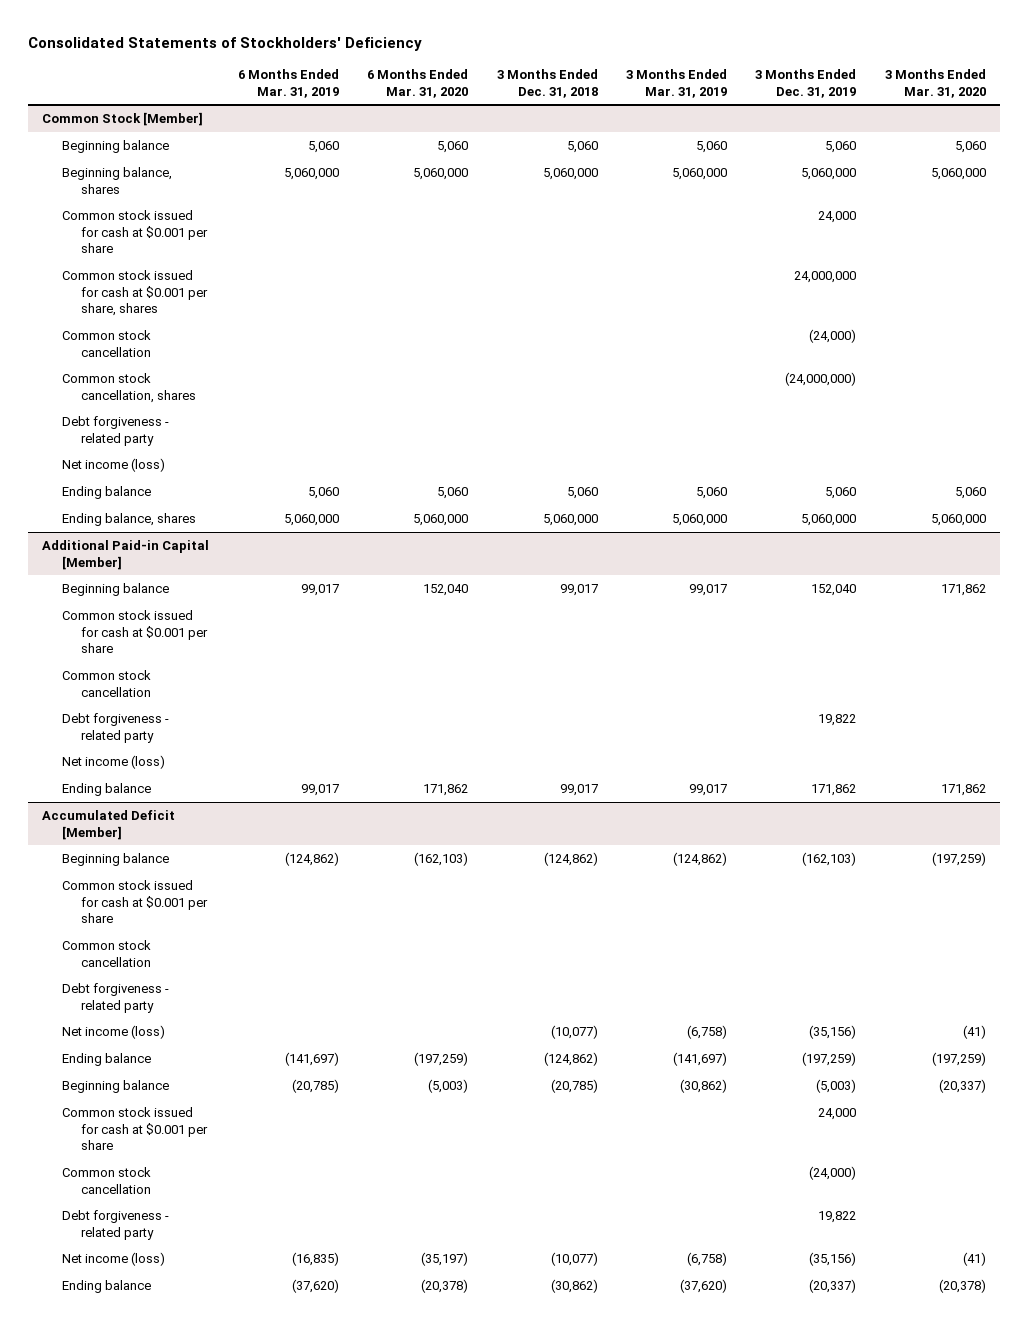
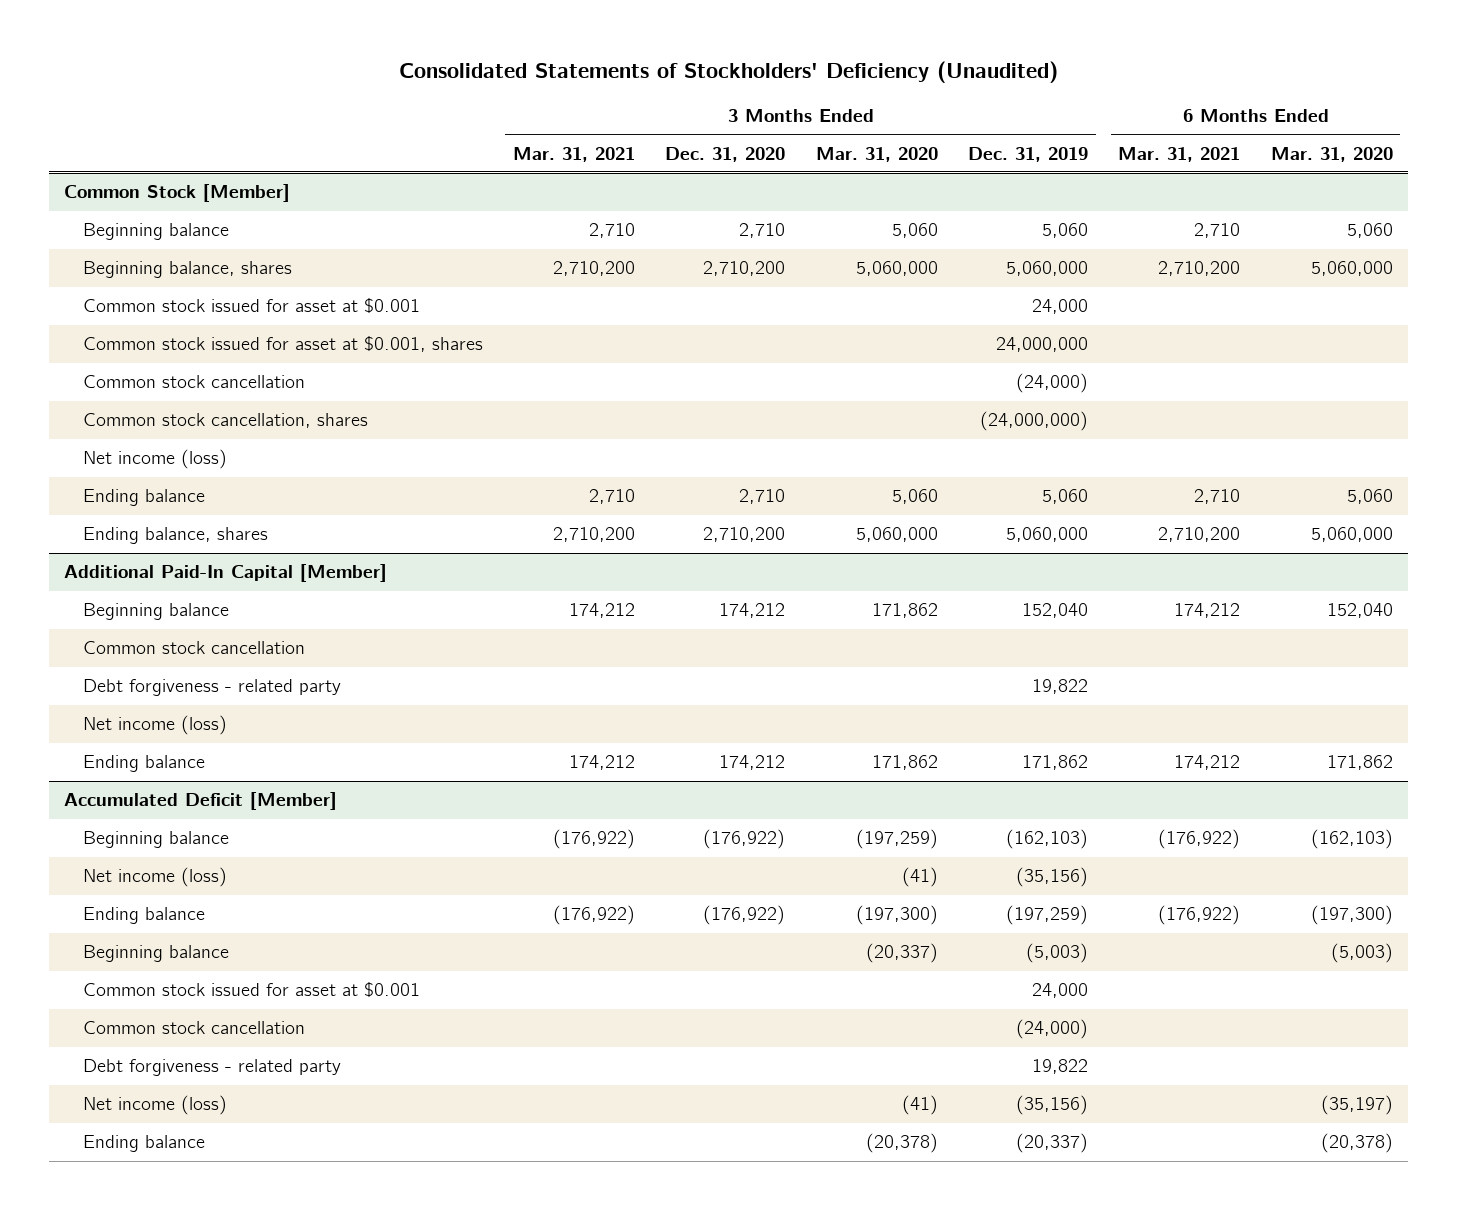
[28,37,423,52] Consolidated Statements of Stockholders' Deficiency -> [398,61,1058,84] Consolidated Statements of Stockholders' Deficiency (Unaudited)
[237,68,339,98] 6 Months Ended Mar. 31, 2019 -> none
[496,68,598,98] 3 Months Ended Dec. 31, 2018 -> none
[625,68,727,98] 3 Months Ended Mar. 31, 2019 -> none
none -> [512,146,635,162] Mar. 31, 2021
none -> [665,146,786,162] Dec. 31, 2020
none -> [1118,146,1241,162] Mar. 31, 2021
[61,209,209,254] Common stock issued for cash at $0.001 per share -> [82,298,420,314] Common stock issued for asset at $0.001
[61,269,209,317] Common stock issued for cash at $0.001 per share, shares -> [82,336,483,353] Common stock issued for asset at $0.001, shares
[61,415,169,446] Debt forgiveness - related party -> none
[42,539,210,570] Additional Paid-in Capital [Member] -> [64,564,388,583] Additional Paid-In Capital [Member]
[61,609,209,654] Common stock issued for cash at $0.001 per share -> none
[61,879,209,924] Common stock issued for cash at $0.001 per share -> none
[61,939,152,967] Common stock cancellation -> none
[61,982,169,1013] Debt forgiveness - related party -> none
[414,1051,469,1066] (197,259) -> [1310,905,1393,926] (197,300)
[931,1051,986,1066] (197,259) -> [855,905,938,926] (197,300)
[61,1106,209,1151] Common stock issued for cash at $0.001 per share -> [82,982,420,998] Common stock issued for asset at $0.001

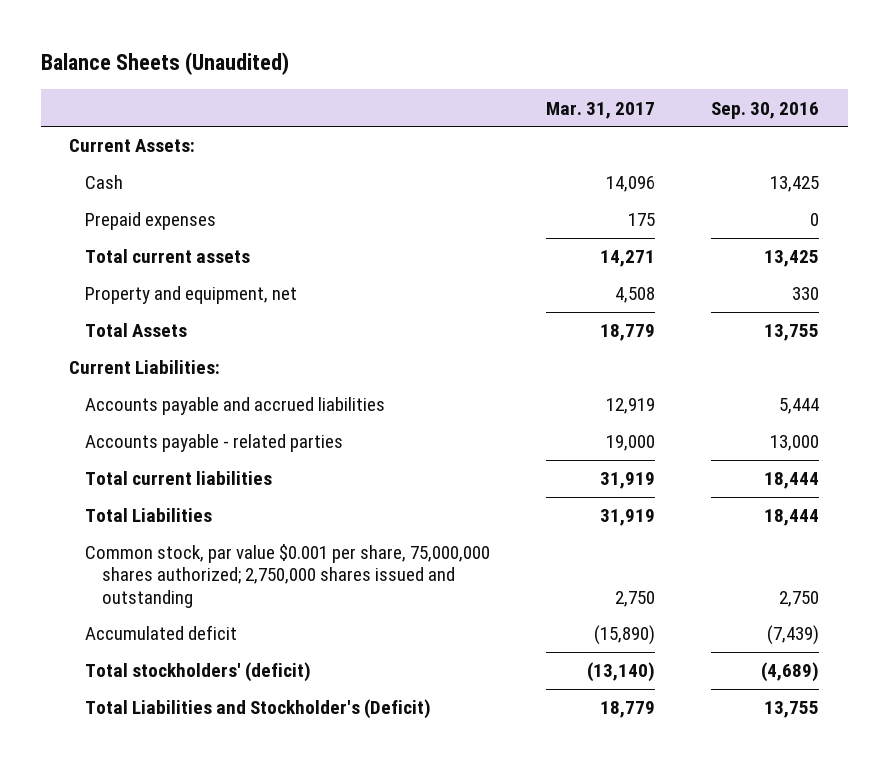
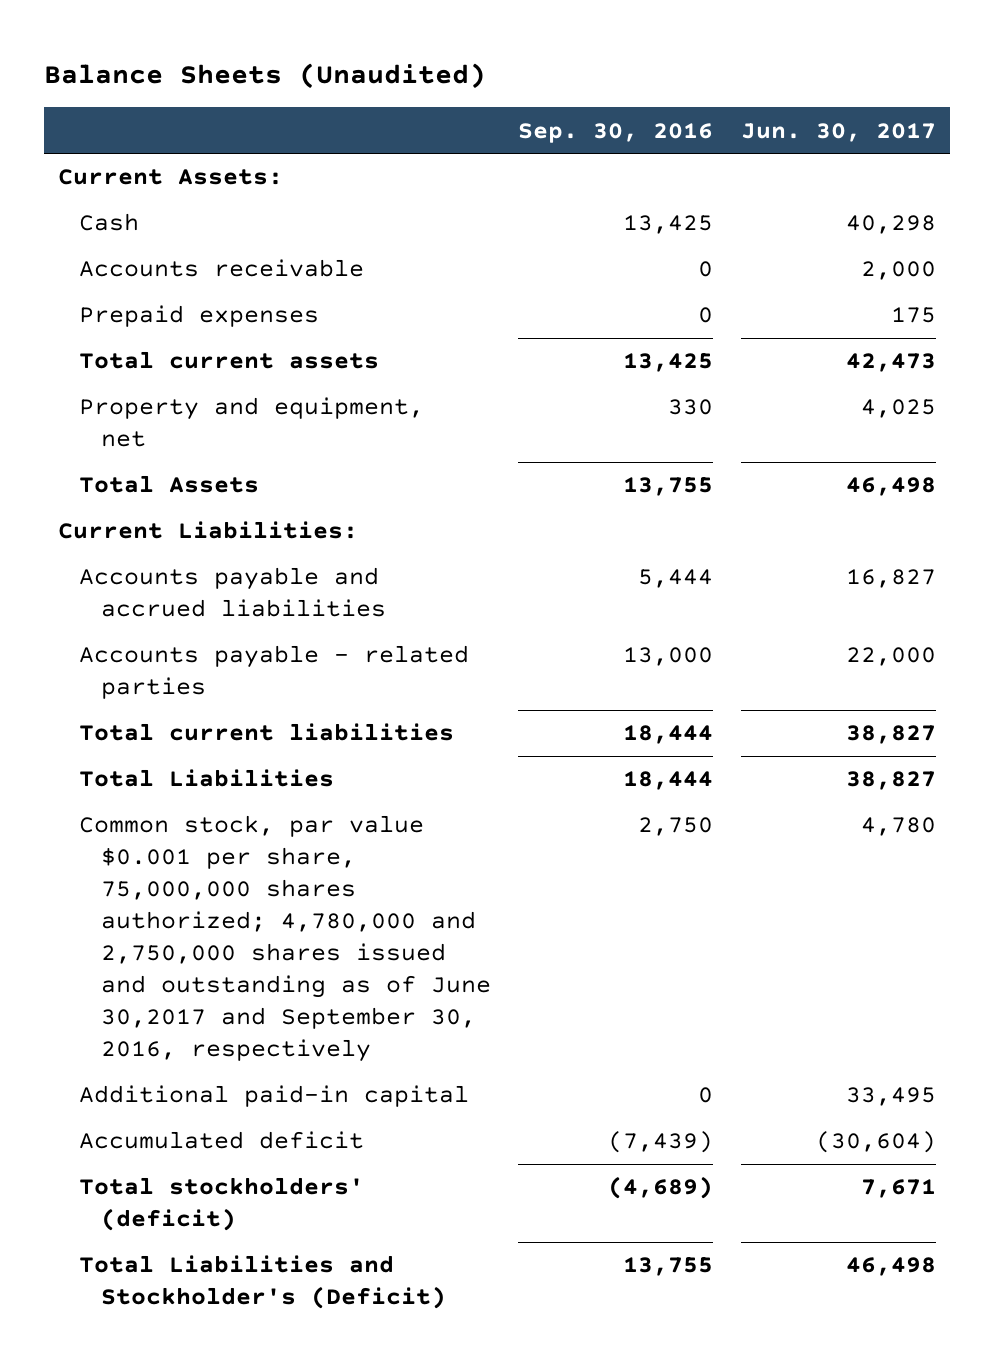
[546,101,656,119] Mar. 31, 2017 -> none
none -> [741,122,937,142] Jun. 30, 2017
none -> [79,259,365,278] Accounts receivable
[85,544,491,608] Common stock, par value $0.001 per share, 75,000,000 shares authorized; 2,750,000 shares issued and outstanding -> [79,815,491,1063] Common stock, par value $0.001 per share, 75,000,000 shares authorized; 4,780,000 and 2,750,000 shares issued and outstanding as of June 30,2017 and September 30, 2016, respectively
none -> [79,1085,470,1108] Additional paid-in capital

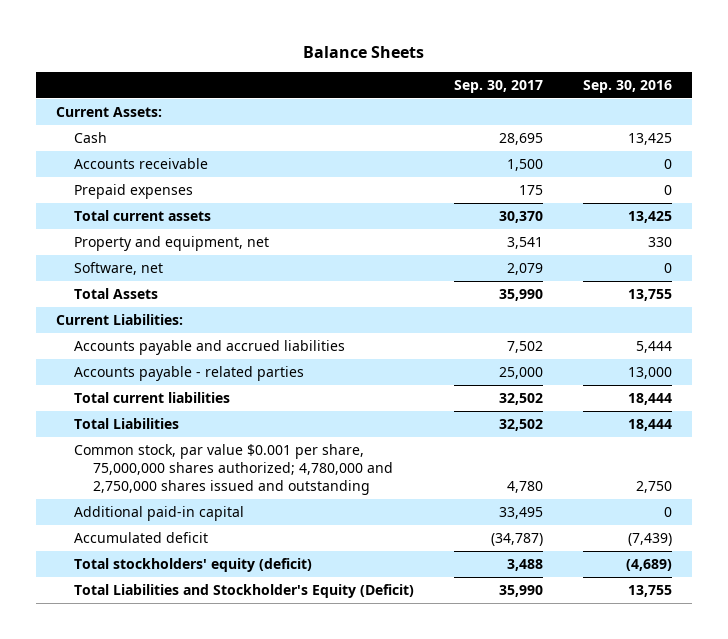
[44,62,487,89] Balance Sheets (Unaudited) -> [302,45,424,58] Balance Sheets
[741,122,937,142] Jun. 30, 2017 -> none
none -> [454,79,544,93] Sep. 30, 2017
none -> [74,262,164,276] Software, net
[79,815,491,1063] Common stock, par value $0.001 per share, 75,000,000 shares authorized; 4,780,000 and 2,750,000 shares issued and outstanding as of June 30,2017 and September 30, 2016, respectively -> [74,444,394,496] Common stock, par value $0.001 per share, 75,000,000 shares authorized; 4,780,000 and 2,750,000 shares issued and outstanding
[79,1177,365,1232] Total stockholders' (deficit) -> [74,558,313,573] Total stockholders' equity (deficit)
[79,1255,446,1310] Total Liabilities and Stockholder's (Deficit) -> [74,584,415,599] Total Liabilities and Stockholder's Equity (Deficit)

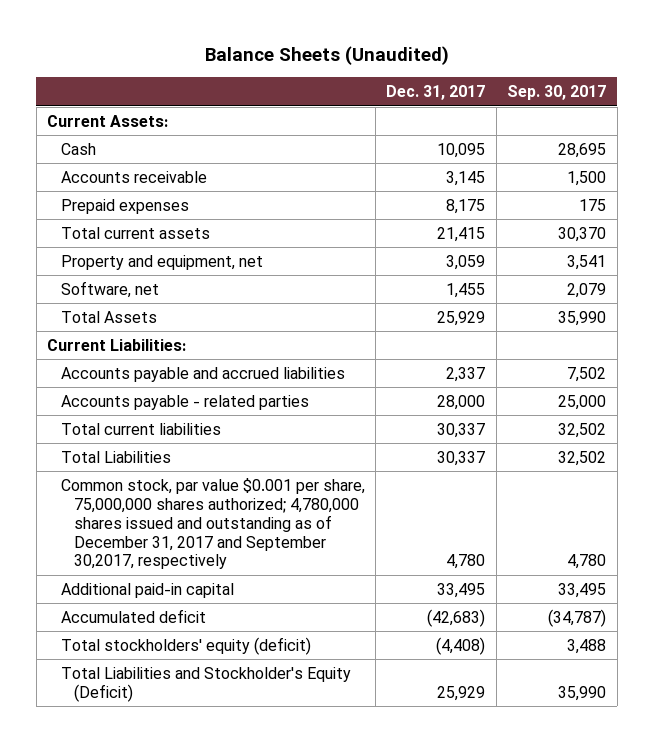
[302,45,424,58] Balance Sheets -> [204,46,449,66] Balance Sheets (Unaudited)
[583,79,673,93] Sep. 30, 2016 -> none
none -> [386,85,486,101] Dec. 31, 2017
[74,444,394,496] Common stock, par value $0.001 per share, 75,000,000 shares authorized; 4,780,000 and 2,750,000 shares issued and outstanding -> [60,477,365,570] Common stock, par value $0.001 per share, 75,000,000 shares authorized; 4,780,000 shares issued and outstanding as of December 31, 2017 and September 30,2017, respectively

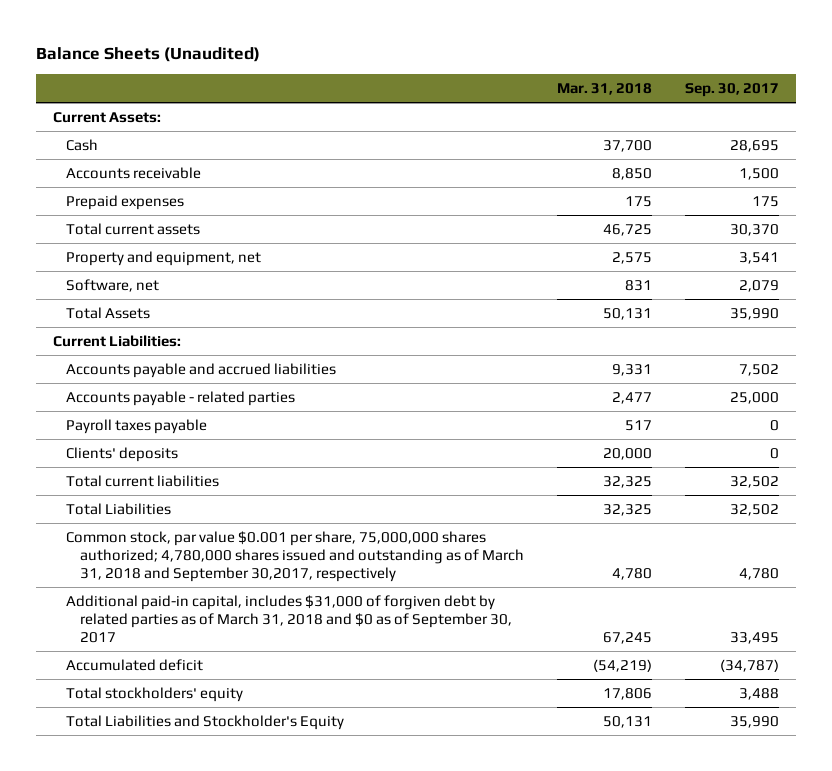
[386,85,486,101] Dec. 31, 2017 -> none
none -> [557,83,653,96] Mar. 31, 2018
none -> [66,418,208,434] Payroll taxes payable
none -> [66,446,179,462] Clients' deposits
[60,477,365,570] Common stock, par value $0.001 per share, 75,000,000 shares authorized; 4,780,000 shares issued and outstanding as of December 31, 2017 and September 30,2017, respectively -> [66,530,524,582] Common stock, par value $0.001 per share, 75,000,000 shares authorized; 4,780,000 shares issued and outstanding as of March 31, 2018 and September 30,2017, respectively
[60,582,234,598] Additional paid-in capital -> [66,594,512,643] Additional paid-in capital, includes $31,000 of forgiven debt by related parties as of March 31, 2018 and $0 as of September 30, 2017
[60,636,311,655] Total stockholders' equity (deficit) -> [66,686,244,702] Total stockholders' equity
[60,666,351,702] Total Liabilities and Stockholder's Equity (Deficit) -> [66,714,345,730] Total Liabilities and Stockholder's Equity

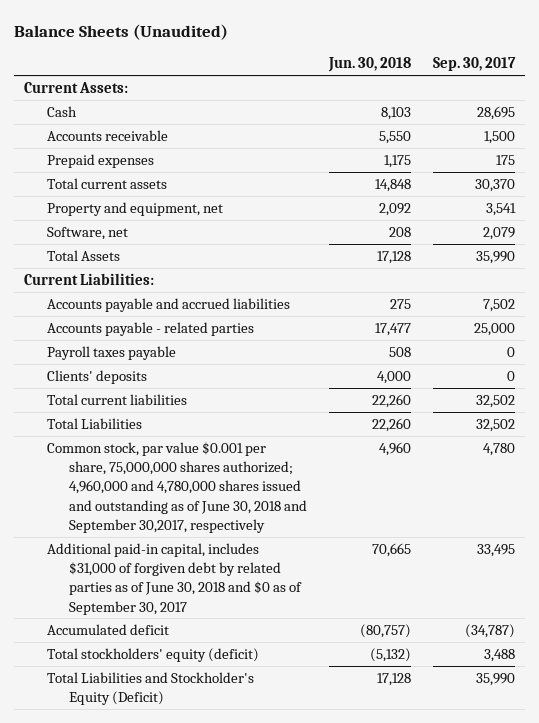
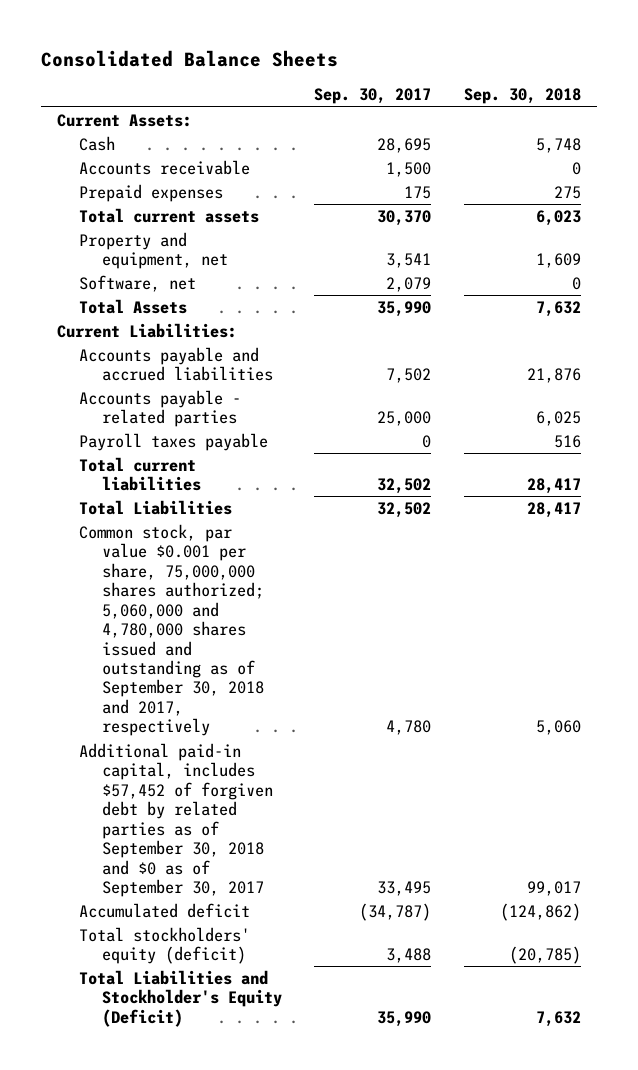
[13,23,228,40] Balance Sheets (Unaudited) -> [40,50,338,68] Consolidated Balance Sheets
[327,57,411,73] Jun. 30, 2018 -> none
none -> [463,88,581,105] Sep. 30, 2018
[46,369,147,384] Clients' deposits -> none
[46,441,307,533] Common stock, par value $0.001 per share, 75,000,000 shares authorized; 4,960,000 and 4,780,000 shares issued and outstanding as of June 30, 2018 and September 30,2017, respectively -> [79,523,264,737] Common stock, par value $0.001 per share, 75,000,000 shares authorized; 5,060,000 and 4,780,000 shares issued and outstanding as of September 30, 2018 and 2017, respectively
[46,542,302,615] Additional paid-in capital, includes $31,000 of forgiven debt by related parties as of June 30, 2018 and $0 as of September 30, 2017 -> [79,742,273,898] Additional paid-in capital, includes $57,452 of forgiven debt by related parties as of September 30, 2018 and $0 as of September 30, 2017

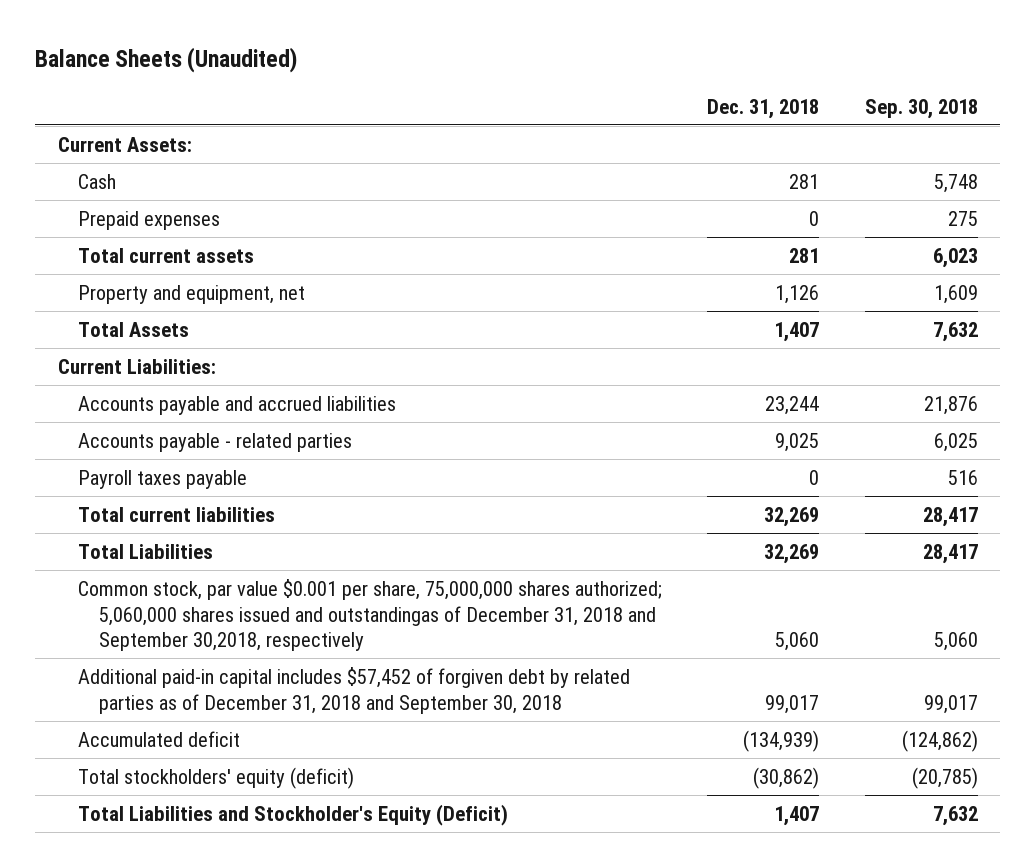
[40,50,338,68] Consolidated Balance Sheets -> [35,47,298,74] Balance Sheets (Unaudited)
[314,88,432,105] Sep. 30, 2017 -> none
none -> [707,98,820,119] Dec. 31, 2018
[79,159,251,175] Accounts receivable -> none
[79,274,197,292] Software, net -> none
[79,523,264,737] Common stock, par value $0.001 per share, 75,000,000 shares authorized; 5,060,000 and 4,780,000 shares issued and outstanding as of September 30, 2018 and 2017, respectively -> [78,578,663,652] Common stock, par value $0.001 per share, 75,000,000 shares authorized; 5,060,000 shares issued and outstandingas of December 31, 2018 and September 30,2018, respectively
[79,742,273,898] Additional paid-in capital, includes $57,452 of forgiven debt by related parties as of September 30, 2018 and $0 as of September 30, 2017 -> [78,666,631,714] Additional paid-in capital includes $57,452 of forgiven debt by related parties as of December 31, 2018 and September 30, 2018

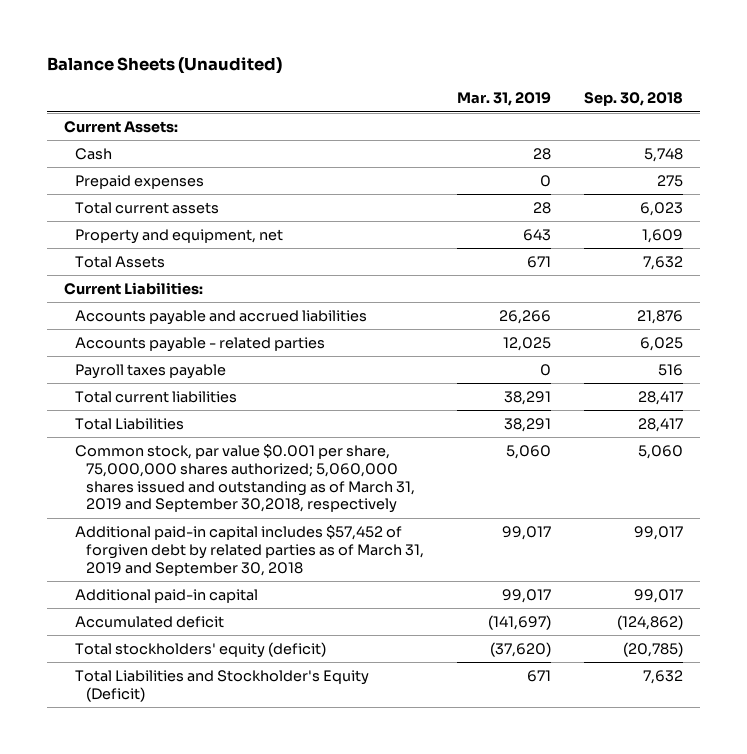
[707,98,820,119] Dec. 31, 2018 -> none
none -> [457,92,552,107] Mar. 31, 2019
[78,578,663,652] Common stock, par value $0.001 per share, 75,000,000 shares authorized; 5,060,000 shares issued and outstandingas of December 31, 2018 and September 30,2018, respectively -> [75,444,416,514] Common stock, par value $0.001 per share, 75,000,000 shares authorized; 5,060,000 shares issued and outstanding as of March 31, 2019 and September 30,2018, respectively
[78,666,631,714] Additional paid-in capital includes $57,452 of forgiven debt by related parties as of December 31, 2018 and September 30, 2018 -> [75,525,425,576] Additional paid-in capital includes $57,452 of forgiven debt by related parties as of March 31, 2019 and September 30, 2018
none -> [75,589,259,604] Additional paid-in capital

